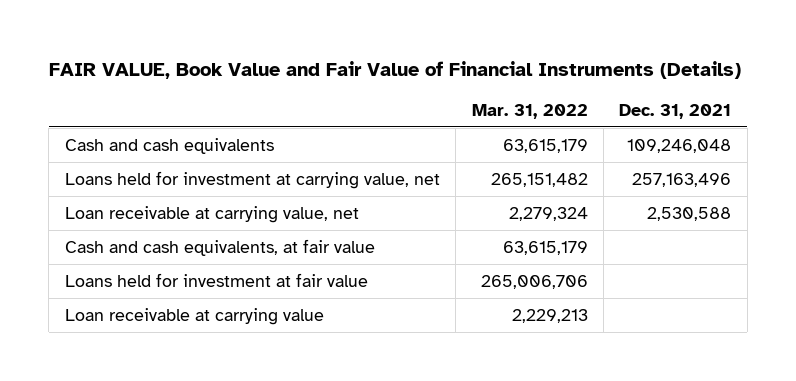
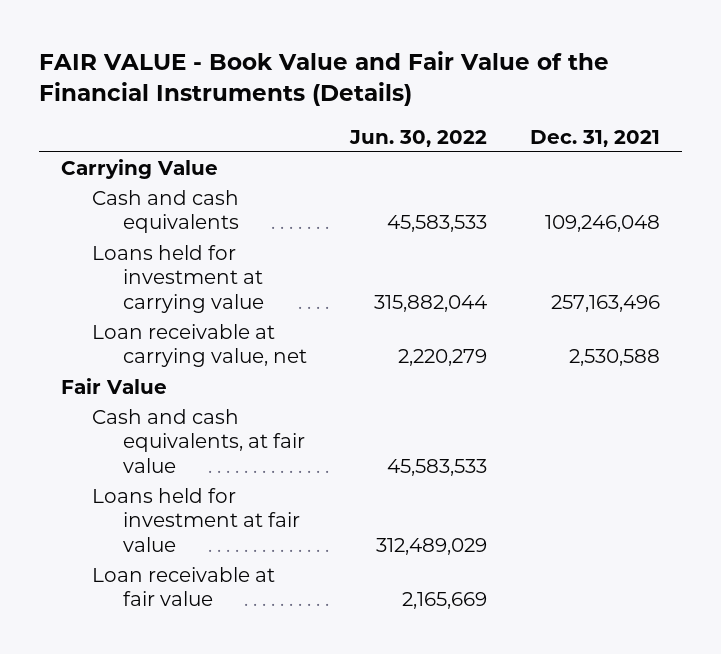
[48,60,741,79] FAIR VALUE, Book Value and Fair Value of Financial Instruments (Details) -> [39,51,610,107] FAIR VALUE - Book Value and Fair Value of the Financial Instruments (Details)
[471,103,588,119] Mar. 31, 2022 -> none
none -> [349,129,488,147] Jun. 30, 2022
none -> [60,159,218,180] Carrying Value
[64,170,440,189] Loans held for investment at carrying value, net -> [91,245,265,313] Loans held for investment at carrying value
none -> [60,378,167,395] Fair Value
[64,307,324,325] Loan receivable at carrying value -> [91,567,275,607] Loan receivable at fair value

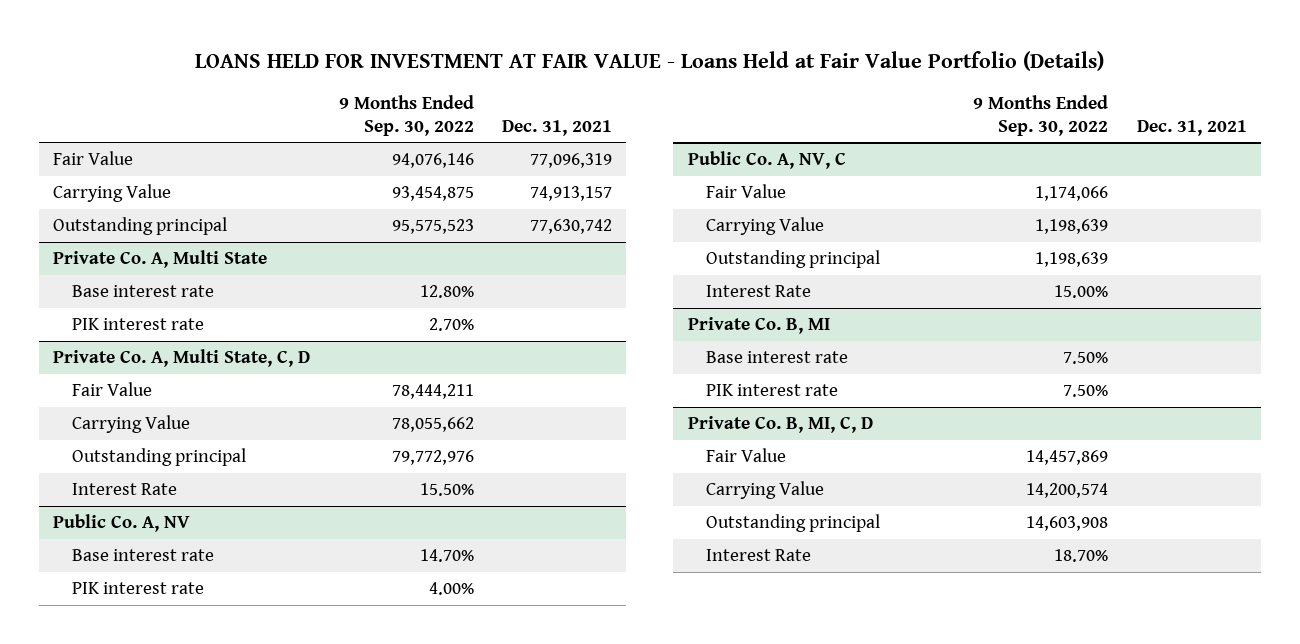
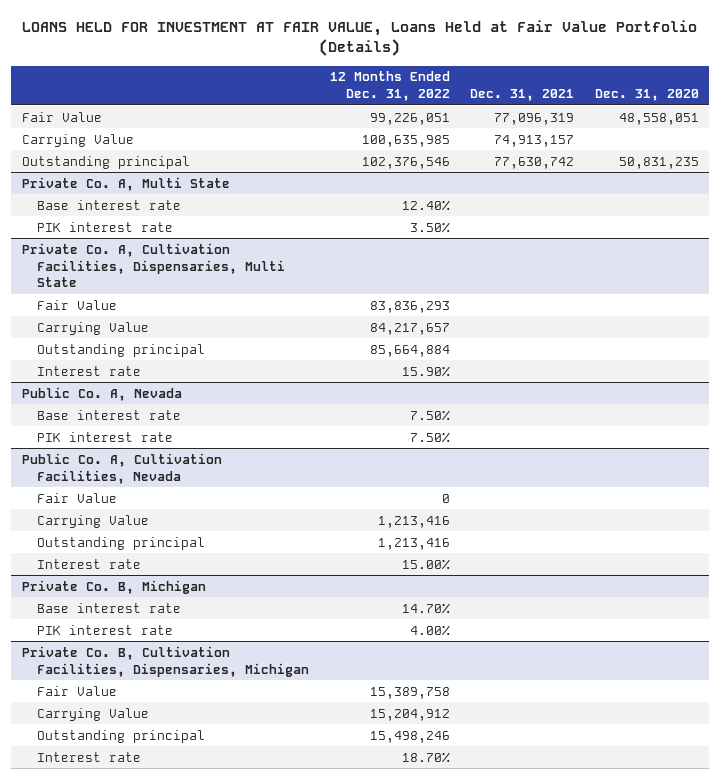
[194,50,1104,71] LOANS HELD FOR INVESTMENT AT FAIR VALUE - Loans Held at Fair Value Portfolio (Details) -> [22,19,698,57] LOANS HELD FOR INVESTMENT AT FAIR VALUE, Loans Held at Fair Value Portfolio (Details)
[338,95,474,136] 9 Months Ended Sep. 30, 2022 -> none
none -> [329,71,450,102] 12 Months Ended Dec. 31, 2022
none -> [594,89,699,102] Dec. 31, 2020
[53,349,311,368] Private Co. A, Multi State, C, D -> [21,242,285,288] Private Co. A, Cultivation Facilities, Dispensaries, Multi State
[71,483,177,496] Interest Rate -> [36,365,141,376] Interest rate
[53,514,191,533] Public Co. A, NV -> [21,386,182,401] Public Co. A, Nevada
[687,151,846,170] Public Co. A, NV, C -> none
[706,184,787,199] Fair Value -> none
[706,217,825,236] Carrying Value -> none
[706,250,881,269] Outstanding principal -> none
[706,285,812,298] Interest Rate -> none
none -> [21,452,222,484] Public Co. A, Cultivation Facilities, Nevada
none -> [36,492,117,503] Fair Value
none -> [36,514,149,528] Carrying Value
none -> [36,536,205,550] Outstanding principal
none -> [36,558,141,569] Interest rate
[687,317,830,335] Private Co. B, MI -> [21,579,206,594] Private Co. B, Michigan
[687,416,873,434] Private Co. B, MI, C, D -> none
[706,448,787,463] Fair Value -> none
[706,481,825,500] Carrying Value -> none
[706,514,881,533] Outstanding principal -> none
[706,549,812,562] Interest Rate -> none
none -> [21,645,309,677] Private Co. B, Cultivation Facilities, Dispensaries, Michigan
none -> [36,685,117,696] Fair Value
none -> [36,707,149,721] Carrying Value
none -> [36,729,205,743] Outstanding principal
none -> [36,751,141,762] Interest rate

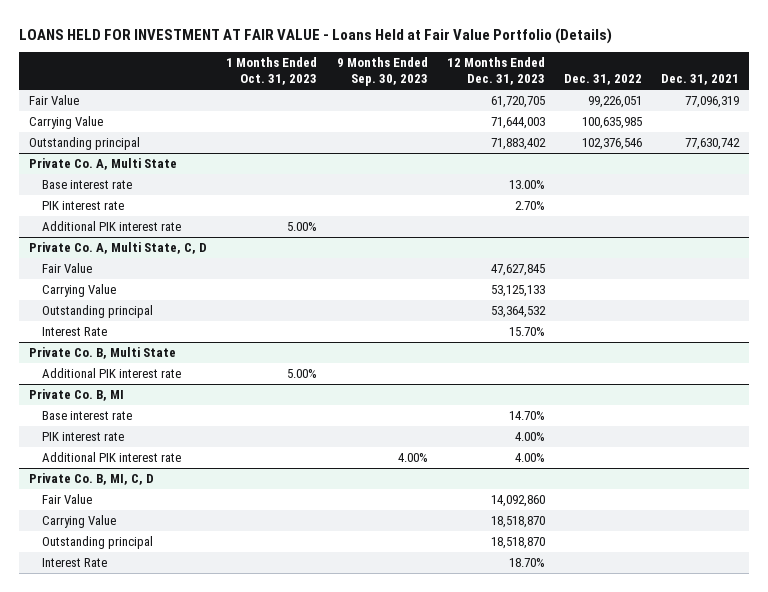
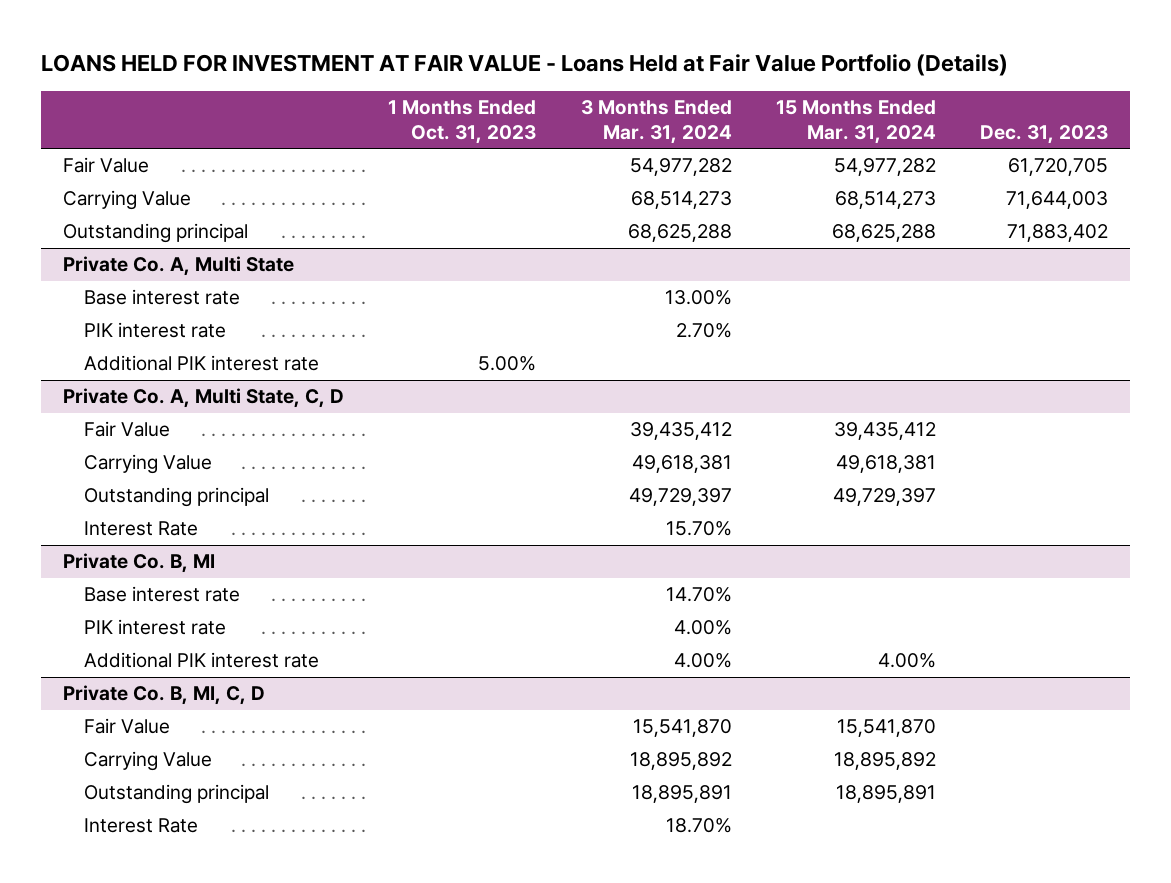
[336,57,428,87] 9 Months Ended Sep. 30, 2023 -> none
[446,57,545,86] 12 Months Ended Dec. 31, 2023 -> none
[563,74,642,86] Dec. 31, 2022 -> none
[661,74,740,86] Dec. 31, 2021 -> none
none -> [580,100,732,144] 3 Months Ended Mar. 31, 2024
none -> [775,100,936,144] 15 Months Ended Mar. 31, 2024
none -> [980,124,1109,144] Dec. 31, 2023
[29,347,177,360] Private Co. B, Multi State -> none
[42,368,182,379] Additional PIK interest rate -> none

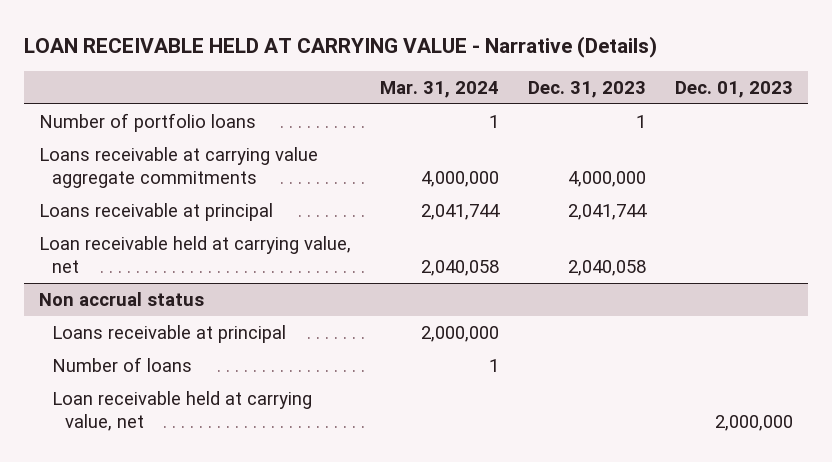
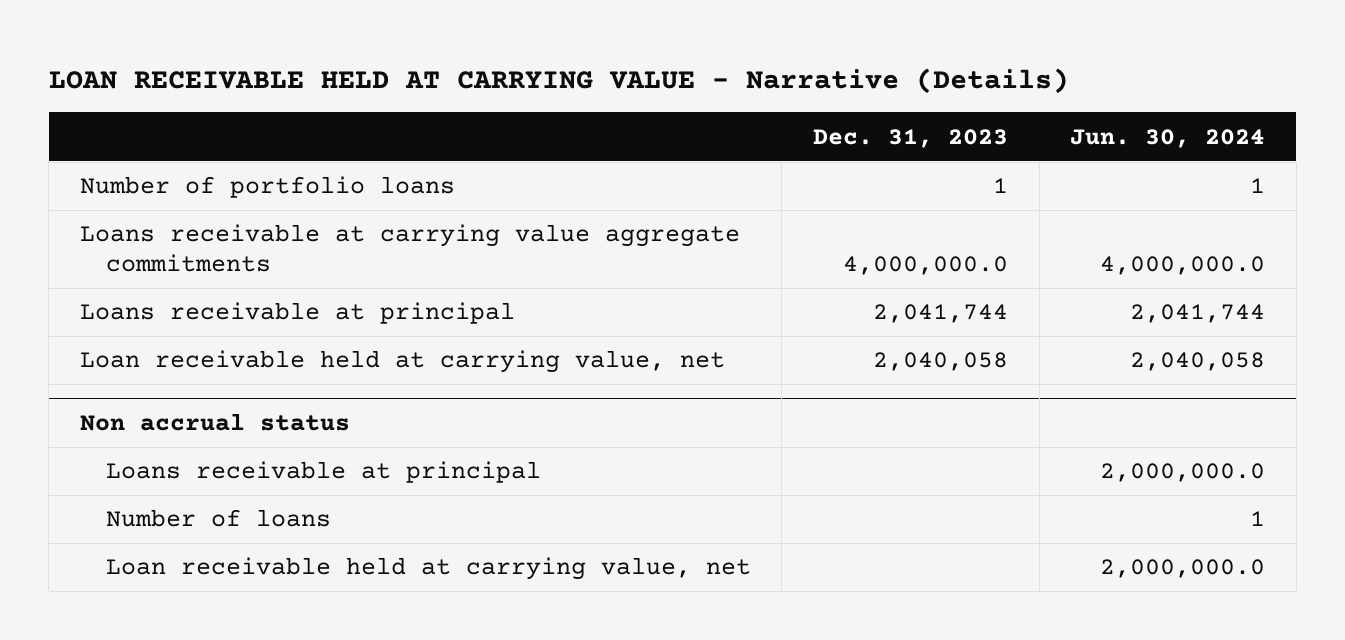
[379,80,499,98] Mar. 31, 2024 -> none
[675,80,794,98] Dec. 01, 2023 -> none
none -> [1070,128,1266,148] Jun. 30, 2024
[567,170,646,187] 4,000,000 -> [842,255,1008,275] 4,000,000.0

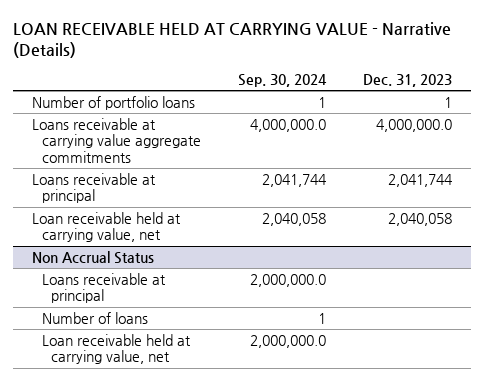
[1070,128,1266,148] Jun. 30, 2024 -> none
none -> [238,73,328,87] Sep. 30, 2024
[79,413,350,432] Non accrual status -> [32,250,155,264] Non Accrual Status

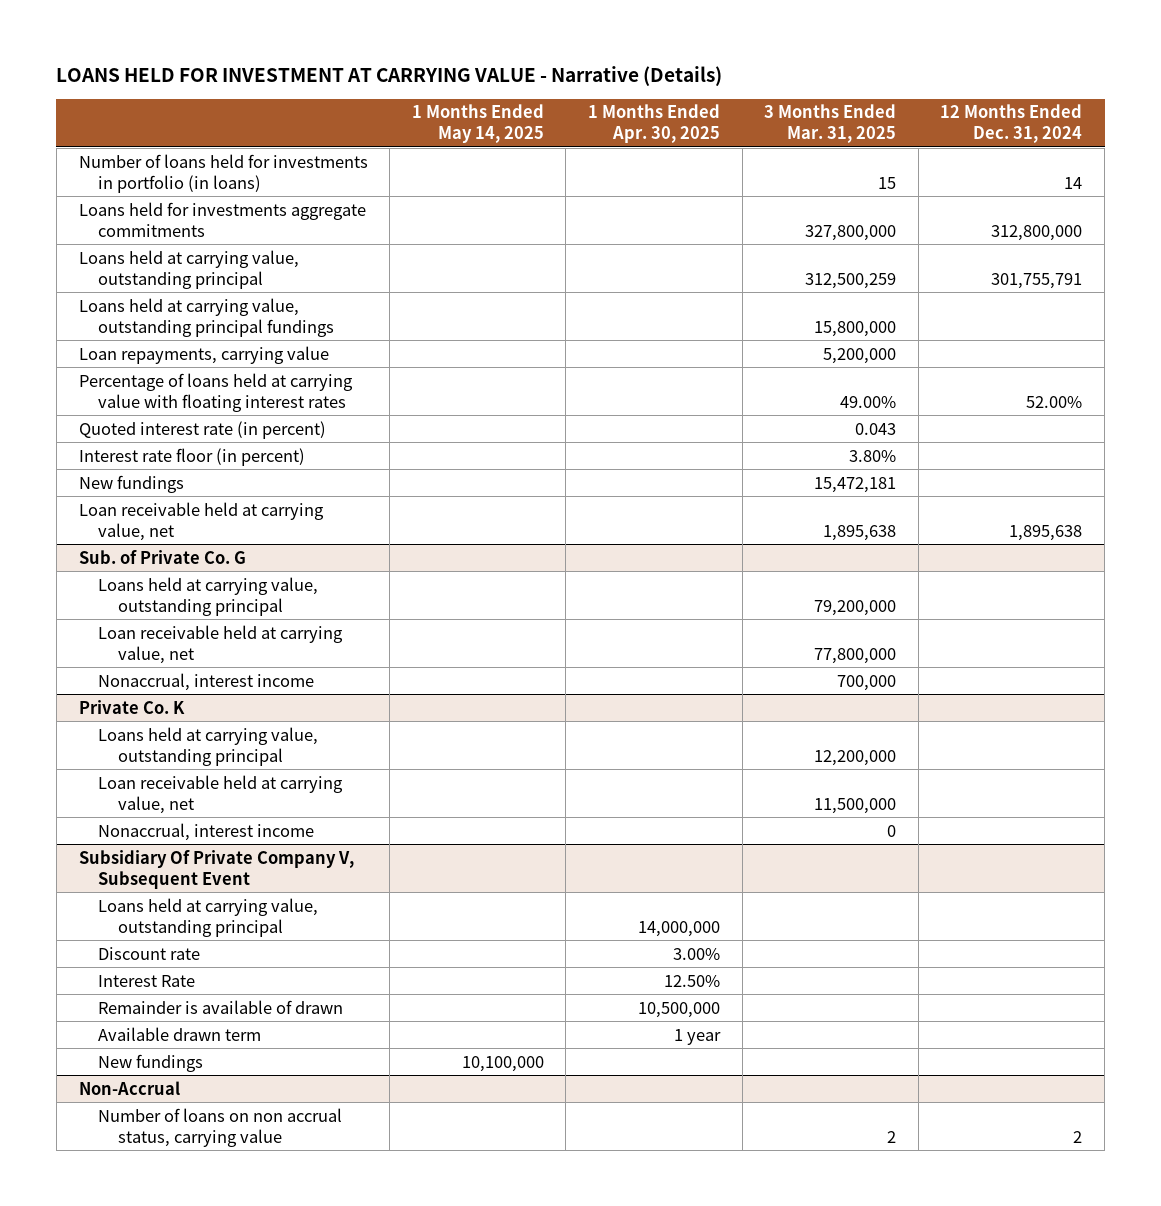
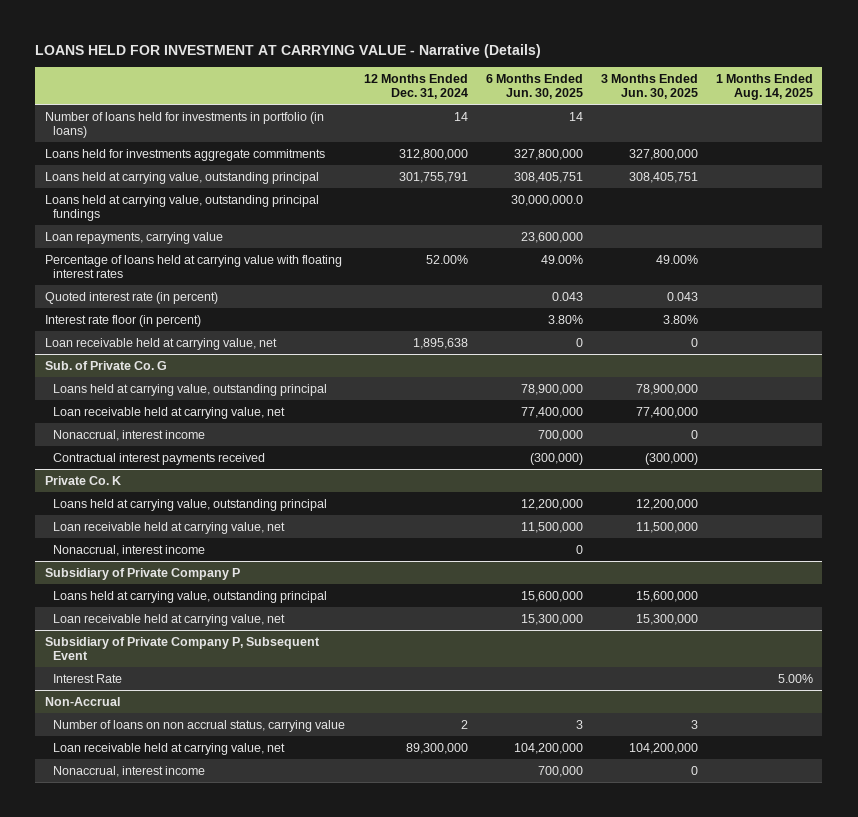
[411,104,544,144] 1 Months Ended May 14, 2025 -> none
[587,104,720,144] 1 Months Ended Apr. 30, 2025 -> none
[764,104,897,144] 3 Months Ended Mar. 31, 2025 -> none
none -> [485,73,583,100] 6 Months Ended Jun. 30, 2025
none -> [601,73,699,100] 3 Months Ended Jun. 30, 2025
none -> [716,73,814,101] 1 Months Ended Aug. 14, 2025
[78,474,184,493] New fundings -> none
none -> [53,452,266,465] Contractual interest payments received
[98,897,319,937] Loans held at carrying value, outstanding principal -> none
[98,946,201,960] Discount rate -> none
none -> [44,567,240,580] Subsidiary of Private Company P
none -> [53,590,328,603] Loans held at carrying value, outstanding principal
none -> [53,613,286,626] Loan receivable held at carrying value, net
[78,849,354,889] Subsidiary Of Private Company V, Subsequent Event -> [44,636,320,661] Subsidiary of Private Company P, Subsequent Event
[98,999,344,1014] Remainder is available of drawn -> none
[98,1026,262,1041] Available drawn term -> none
[98,1053,204,1072] New fundings -> none
none -> [53,742,286,755] Loan receivable held at carrying value, net
none -> [53,765,206,777] Nonaccrual, interest income

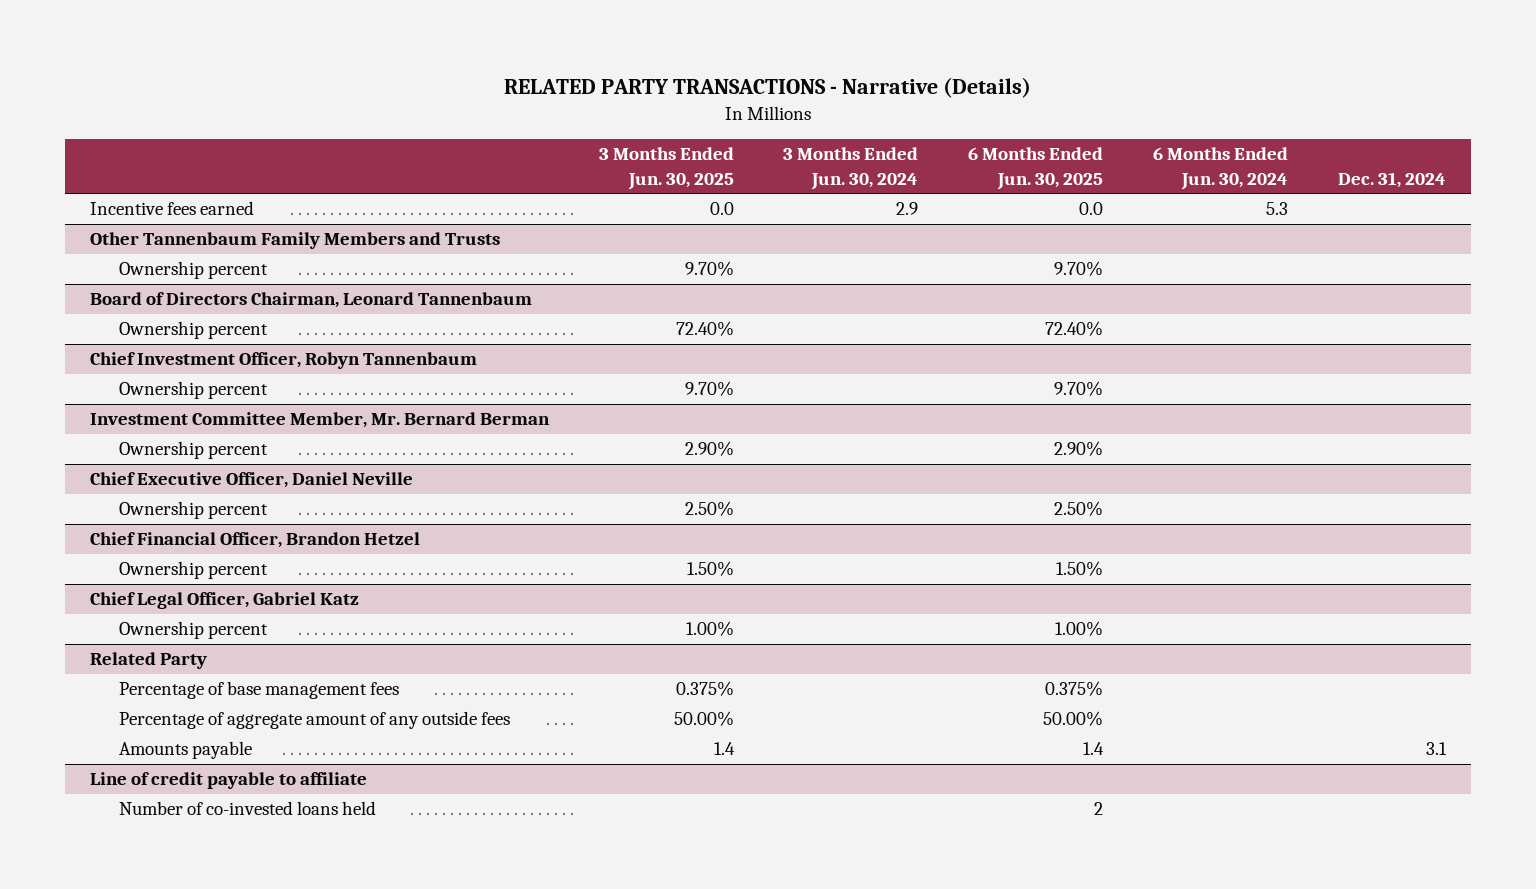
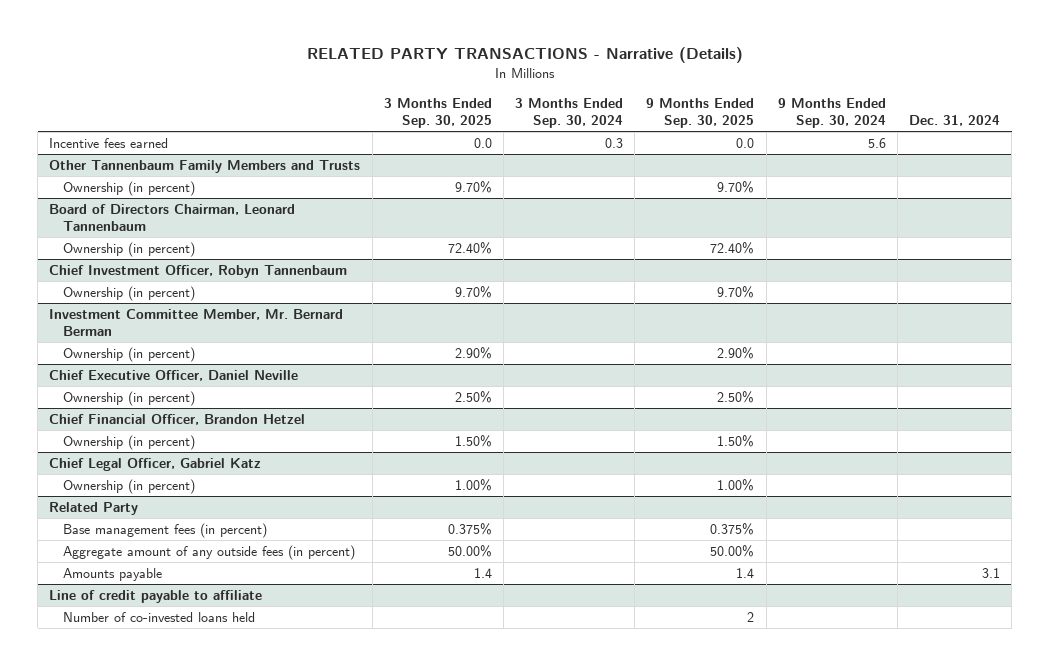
[598,147,734,190] 3 Months Ended Jun. 30, 2025 -> none
[783,147,919,190] 3 Months Ended Jun. 30, 2024 -> none
[968,147,1104,190] 6 Months Ended Jun. 30, 2025 -> none
[1153,147,1289,190] 6 Months Ended Jun. 30, 2024 -> none
none -> [383,97,492,129] 3 Months Ended Sep. 30, 2025
none -> [515,97,624,129] 3 Months Ended Sep. 30, 2024
none -> [646,97,755,129] 9 Months Ended Sep. 30, 2025
none -> [777,97,886,129] 9 Months Ended Sep. 30, 2024
[119,261,269,280] Ownership percent -> [63,180,196,196] Ownership (in percent)
[119,321,269,340] Ownership percent -> [63,241,196,257] Ownership (in percent)
[119,381,269,400] Ownership percent -> [63,285,196,301] Ownership (in percent)
[119,441,269,460] Ownership percent -> [63,346,196,362] Ownership (in percent)
[119,501,269,520] Ownership percent -> [63,390,196,406] Ownership (in percent)
[119,561,269,580] Ownership percent -> [63,434,196,450] Ownership (in percent)
[119,621,269,640] Ownership percent -> [63,478,196,494] Ownership (in percent)
[119,681,400,700] Percentage of base management fees -> [63,522,268,538] Base management fees (in percent)
[119,711,511,730] Percentage of aggregate amount of any outside fees -> [63,544,356,560] Aggregate amount of any outside fees (in percent)

